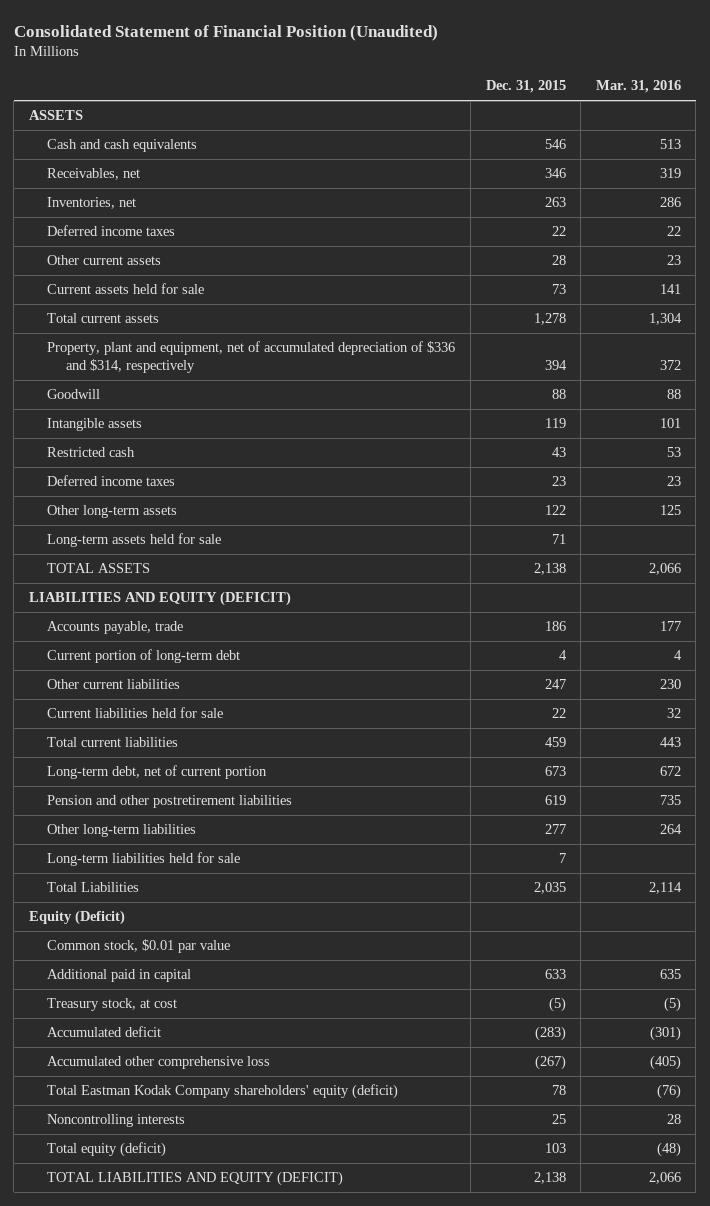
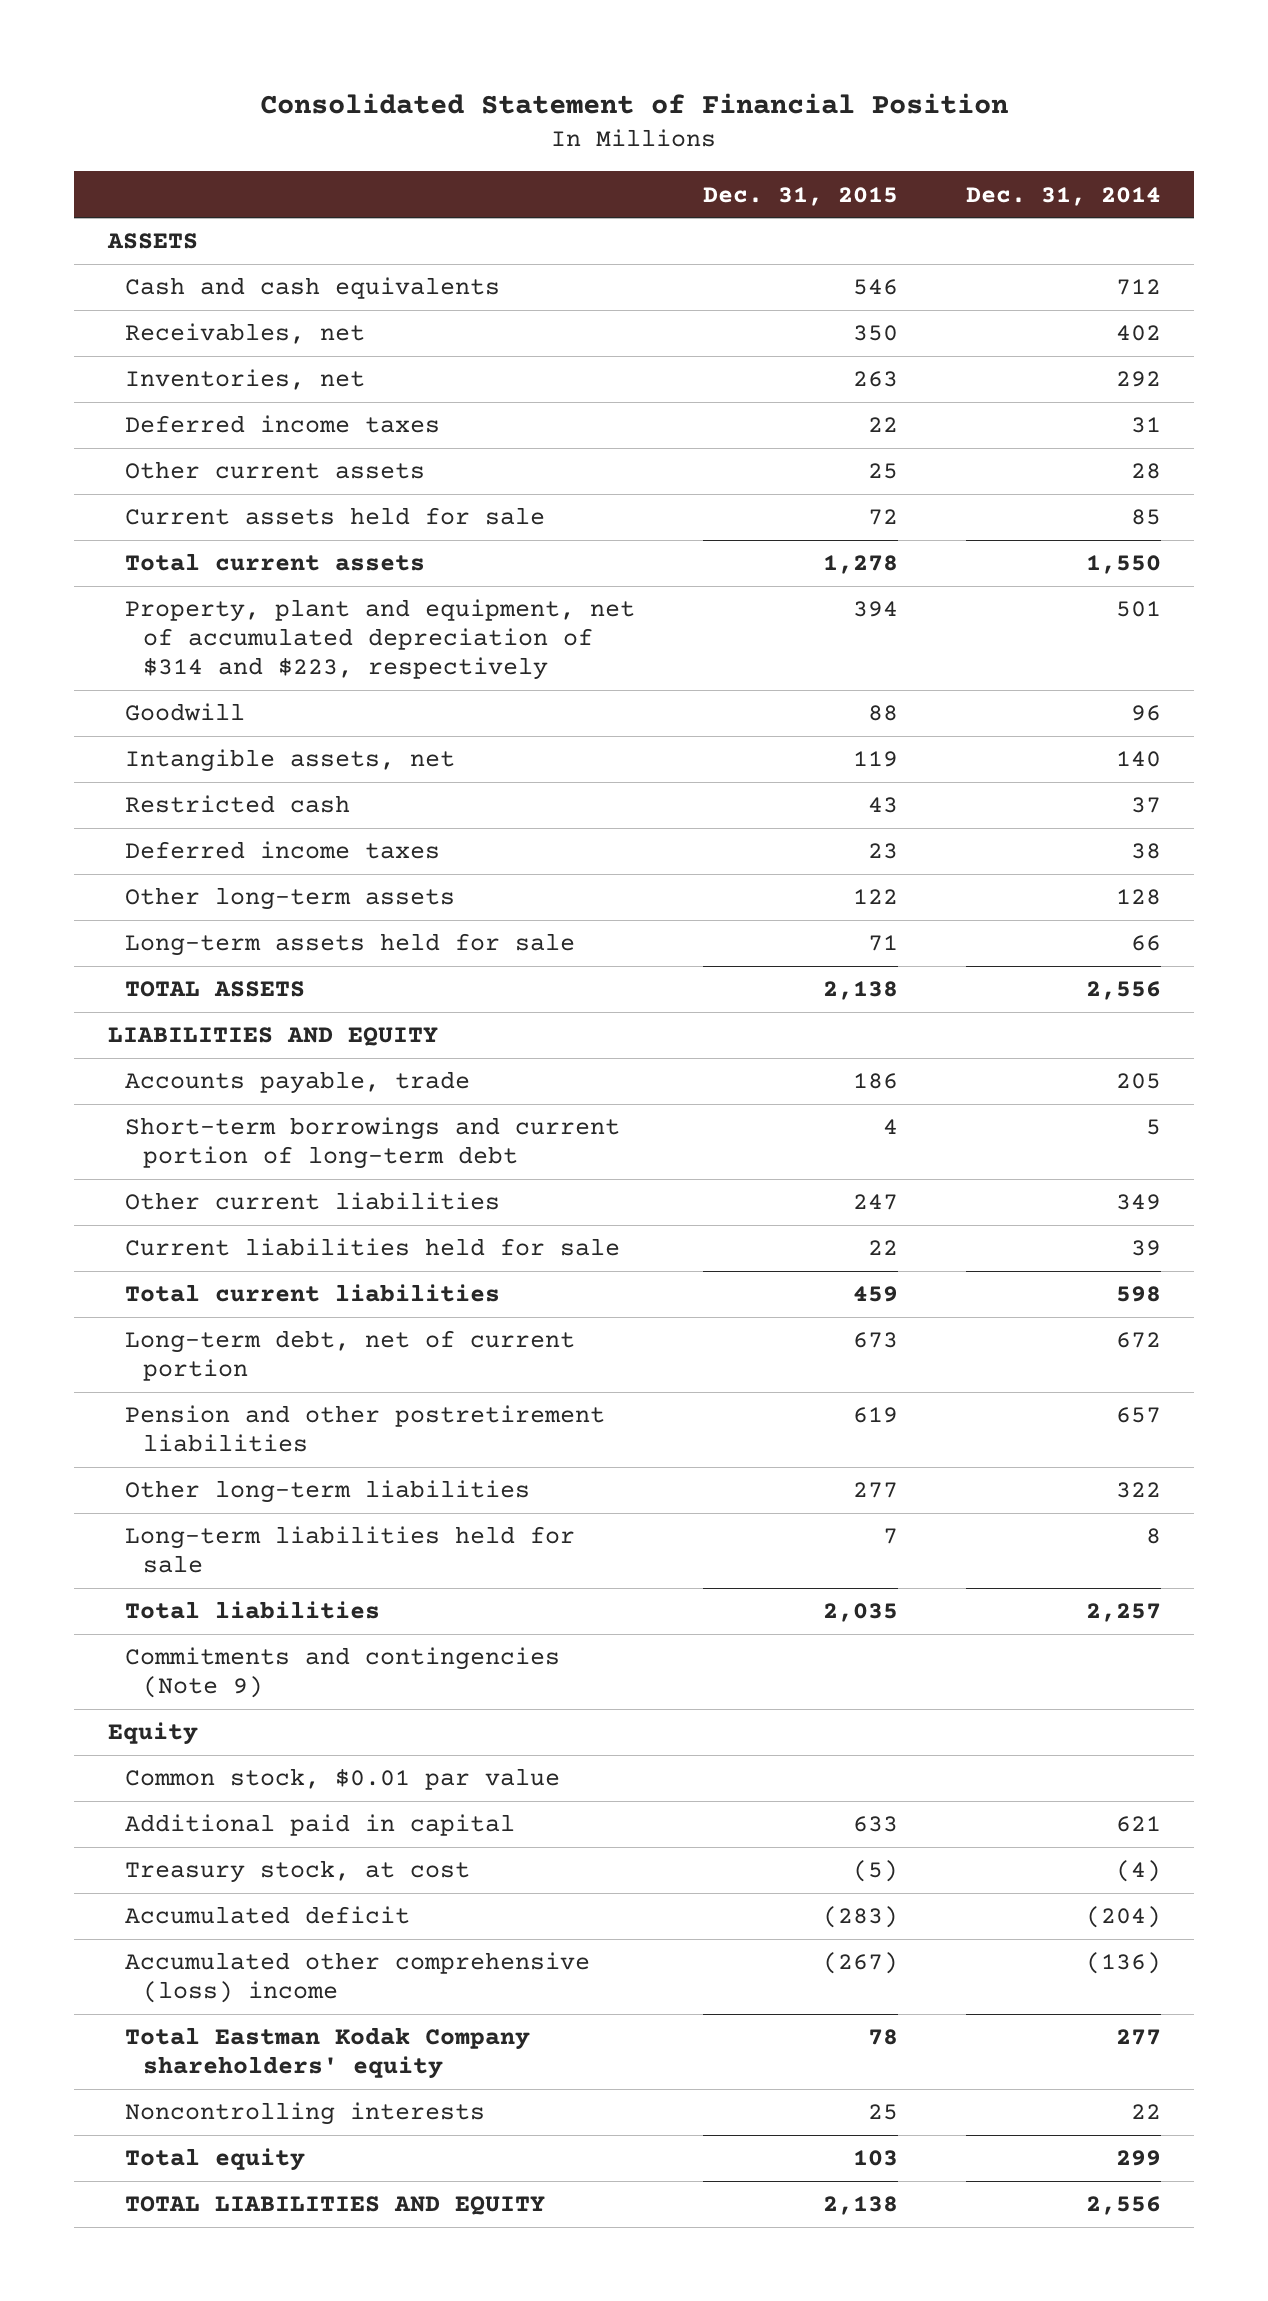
[13,24,438,41] Consolidated Statement of Financial Position (Unaudited) -> [260,92,1009,114] Consolidated Statement of Financial Position
[595,80,681,94] Mar. 31, 2016 -> none
none -> [965,186,1161,206] Dec. 31, 2014
[544,168,566,179] 346 -> [852,325,898,342] 350
[551,255,566,266] 28 -> [867,463,898,480] 25
[551,284,566,295] 73 -> [867,509,898,526] 72
[47,341,456,374] Property, plant and equipment, net of accumulated depreciation of $336 and $314, respectively -> [125,599,636,681] Property, plant and equipment, net of accumulated depreciation of $314 and $223, respectively
[47,418,143,432] Intangible assets -> [125,749,456,773] Intangible assets, net
[29,591,292,607] LIABILITIES AND EQUITY (DEFICIT) -> [107,1027,438,1047] LIABILITIES AND EQUITY
[47,649,241,664] Current portion of long-term debt -> [125,1117,621,1170] Short-term borrowings and current portion of long-term debt
[47,882,140,893] Total Liabilities -> [125,1601,381,1620] Total liabilities
none -> [125,1647,561,1699] Commitments and contingencies (Note 9)
[29,910,126,926] Equity (Deficit) -> [107,1722,198,1746] Equity
[47,1056,271,1070] Accumulated other comprehensive loss -> [125,1952,591,2004] Accumulated other comprehensive (loss) income
[47,1084,399,1100] Total Eastman Kodak Company shareholders' equity (deficit) -> [125,2027,531,2080] Total Eastman Kodak Company shareholders' equity
[47,1142,167,1158] Total equity (deficit) -> [125,2148,306,2172] Total equity
[47,1171,344,1187] TOTAL LIABILITIES AND EQUITY (DEFICIT) -> [125,2196,546,2216] TOTAL LIABILITIES AND EQUITY

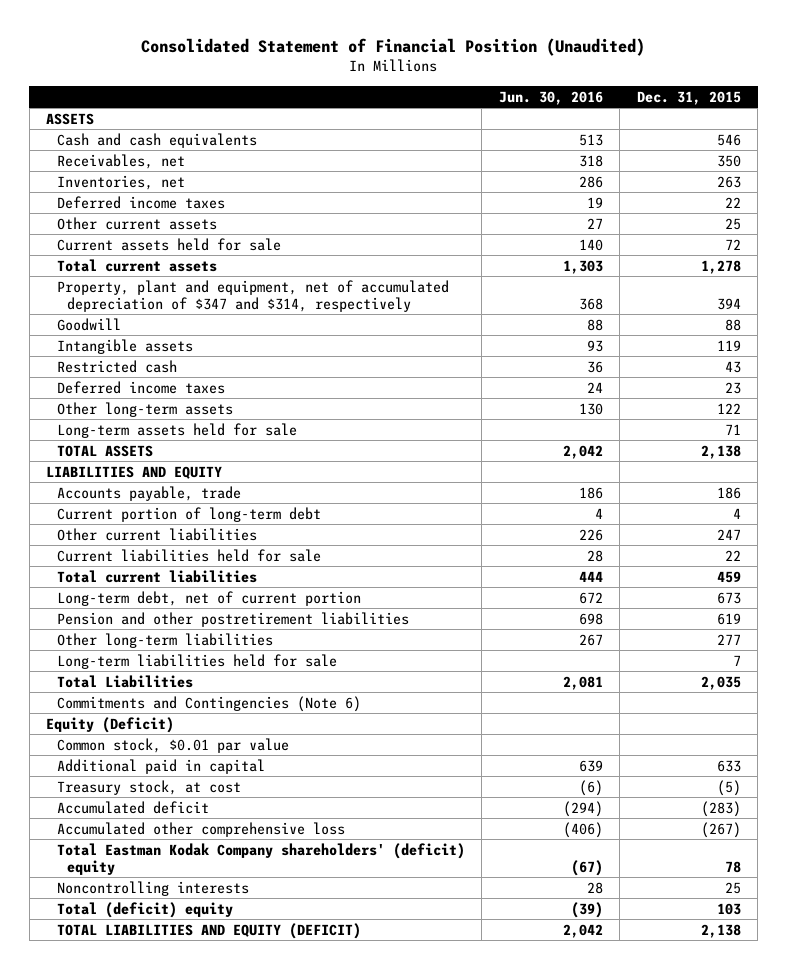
[260,92,1009,114] Consolidated Statement of Financial Position -> [141,37,646,56] Consolidated Statement of Financial Position (Unaudited)
[965,186,1161,206] Dec. 31, 2014 -> none
none -> [498,90,603,105] Jun. 30, 2016
[125,599,636,681] Property, plant and equipment, net of accumulated depreciation of $314 and $223, respectively -> [56,279,449,312] Property, plant and equipment, net of accumulated depreciation of $347 and $314, respectively
[125,749,456,773] Intangible assets, net -> [56,338,193,354] Intangible assets
[125,1117,621,1170] Short-term borrowings and current portion of long-term debt -> [56,506,321,522] Current portion of long-term debt
[125,1601,381,1620] Total liabilities -> [56,674,193,688] Total Liabilities
[125,1647,561,1699] Commitments and contingencies (Note 9) -> [56,695,361,712] Commitments and Contingencies (Note 6)
[107,1722,198,1746] Equity -> [46,716,175,733] Equity (Deficit)
[125,1952,591,2004] Accumulated other comprehensive (loss) income -> [56,821,345,837] Accumulated other comprehensive loss
[125,2027,531,2080] Total Eastman Kodak Company shareholders' equity -> [56,842,465,875] Total Eastman Kodak Company shareholders' (deficit) equity
[125,2148,306,2172] Total equity -> [56,901,233,918] Total (deficit) equity
[125,2196,546,2216] TOTAL LIABILITIES AND EQUITY -> [56,922,361,939] TOTAL LIABILITIES AND EQUITY (DEFICIT)

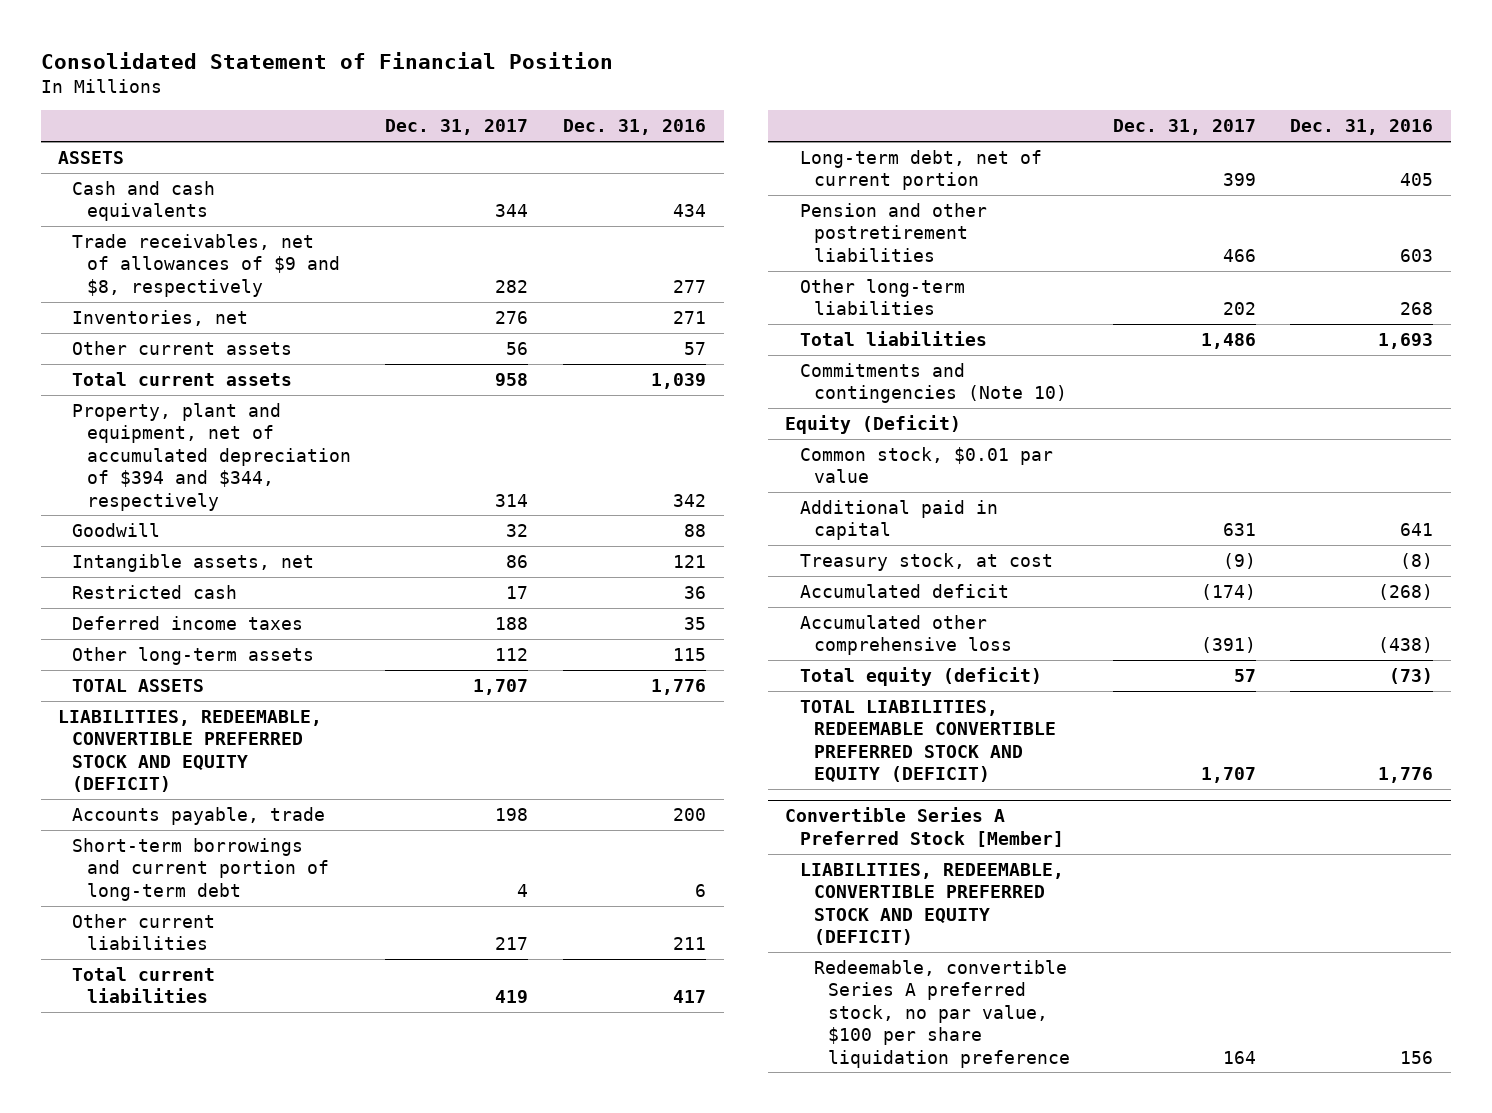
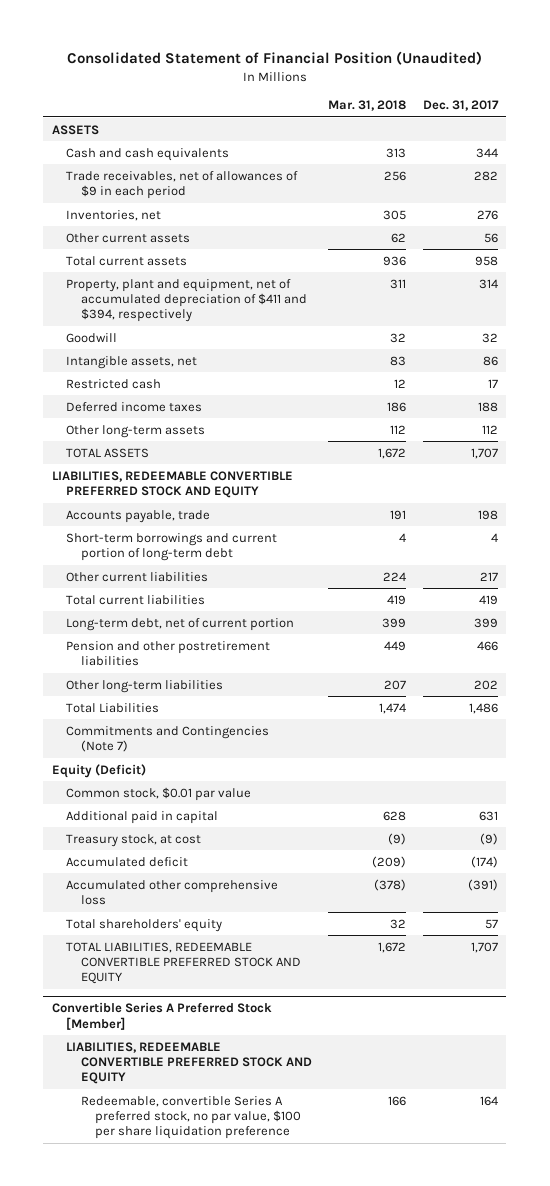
[40,51,613,69] Consolidated Statement of Financial Position -> [66,51,482,66] Consolidated Statement of Financial Position (Unaudited)
[563,119,707,136] Dec. 31, 2016 -> none
none -> [328,100,407,112] Mar. 31, 2018
[72,233,340,297] Trade receivables, net of allowances of $9 and $8, respectively -> [66,170,299,199] Trade receivables, net of allowances of $9 in each period
[72,402,351,511] Property, plant and equipment, net of accumulated depreciation of $394 and $344, respectively -> [66,278,307,323] Property, plant and equipment, net of accumulated depreciation of $411 and $394, respectively
[58,709,323,793] LIABILITIES, REDEEMABLE, CONVERTIBLE PREFERRED STOCK AND EQUITY (DEFICIT) -> [51,470,293,498] LIABILITIES, REDEEMABLE CONVERTIBLE PREFERRED STOCK AND EQUITY
[799,330,987,346] Total liabilities -> [66,702,160,713] Total Liabilities
[799,362,1067,404] Commitments and contingencies (Note 10) -> [66,725,270,752] Commitments and Contingencies (Note 7)
[799,666,1042,686] Total equity (deficit) -> [66,918,223,932] Total shareholders' equity
[799,699,1056,783] TOTAL LIABILITIES, REDEEMABLE CONVERTIBLE PREFERRED STOCK AND EQUITY (DEFICIT) -> [66,941,301,985] TOTAL LIABILITIES, REDEEMABLE CONVERTIBLE PREFERRED STOCK AND EQUITY
[799,862,1064,946] LIABILITIES, REDEEMABLE, CONVERTIBLE PREFERRED STOCK AND EQUITY (DEFICIT) -> [66,1041,312,1085] LIABILITIES, REDEEMABLE CONVERTIBLE PREFERRED STOCK AND EQUITY

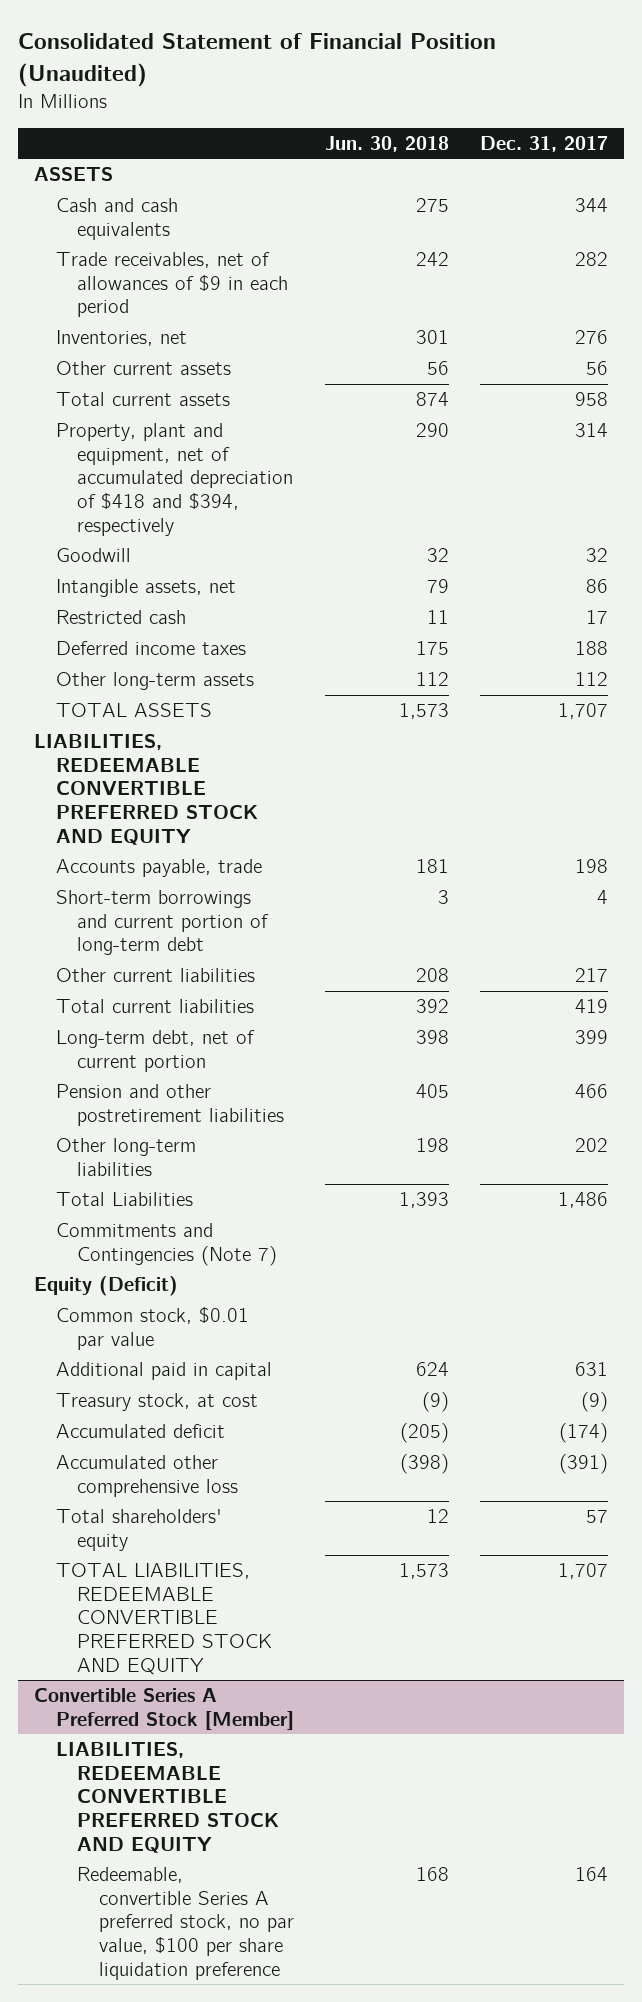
[328,100,407,112] Mar. 31, 2018 -> none
none -> [325,135,450,152] Jun. 30, 2018
[66,278,307,323] Property, plant and equipment, net of accumulated depreciation of $411 and $394, respectively -> [55,423,294,536] Property, plant and equipment, net of accumulated depreciation of $418 and $394, respectively

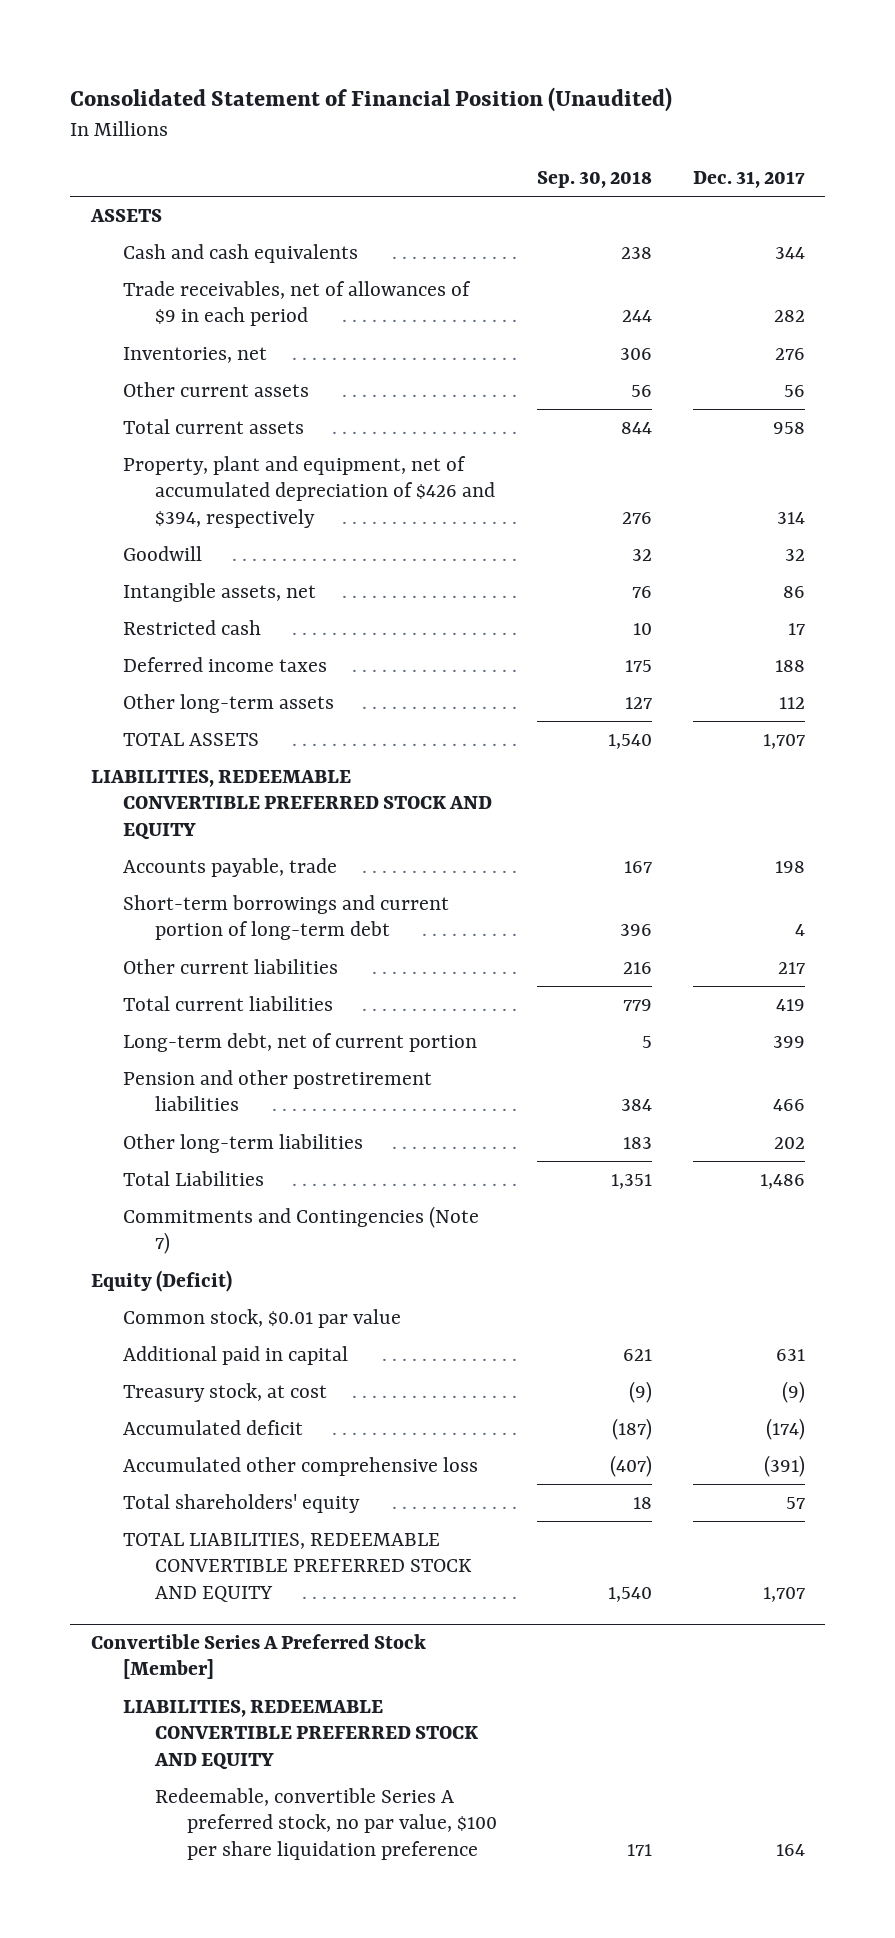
[325,135,450,152] Jun. 30, 2018 -> none
none -> [537,170,653,188] Sep. 30, 2018
[55,423,294,536] Property, plant and equipment, net of accumulated depreciation of $418 and $394, respectively -> [122,456,495,528] Property, plant and equipment, net of accumulated depreciation of $426 and $394, respectively

